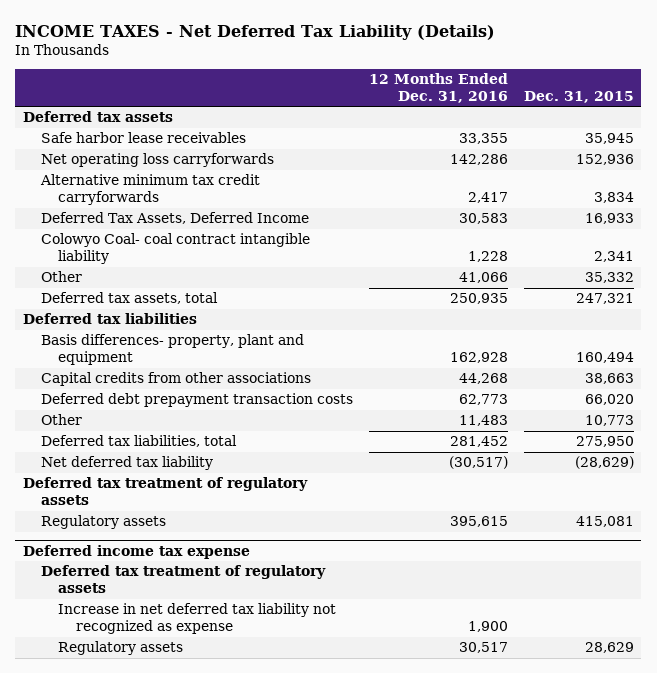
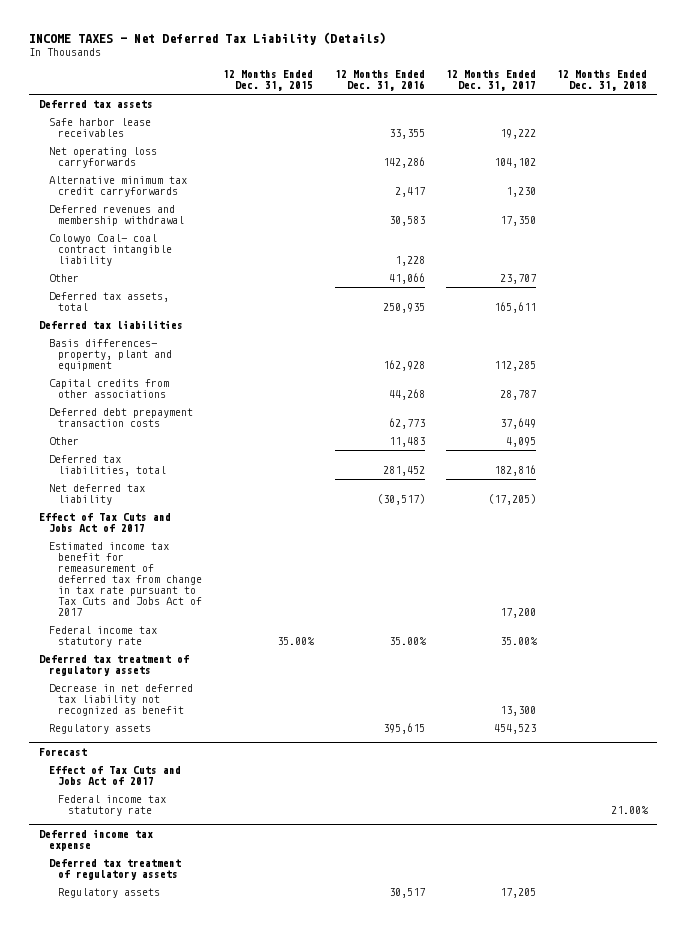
[523,90,634,103] Dec. 31, 2015 -> none
none -> [223,70,314,92] 12 Months Ended Dec. 31, 2015
none -> [445,70,536,92] 12 Months Ended Dec. 31, 2017
none -> [556,70,647,92] 12 Months Ended Dec. 31, 2018
[40,212,309,225] Deferred Tax Assets, Deferred Income -> [48,205,185,227] Deferred revenues and membership withdrawal
none -> [39,513,172,533] Effect of Tax Cuts and Jobs Act of 2017
none -> [48,542,203,616] Estimated income tax benefit for remeasurement of deferred tax from change in tax rate pursuant to Tax Cuts and Jobs Act of 2017
none -> [48,626,157,648] Federal income tax statutory rate
none -> [48,684,193,717] Decrease in net deferred tax liability not recognized as benefit
none -> [39,747,88,756] Forecast
none -> [48,766,181,786] Effect of Tax Cuts and Jobs Act of 2017
none -> [58,795,167,817] Federal income tax statutory rate
[58,603,337,635] Increase in net deferred tax liability not recognized as expense -> none

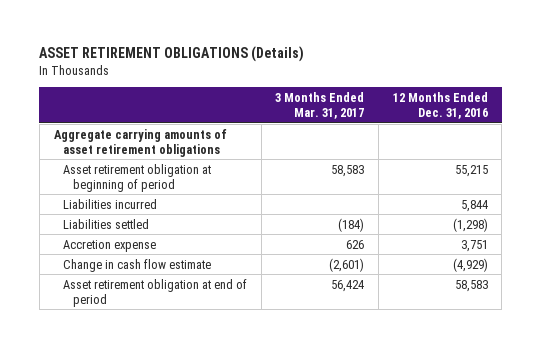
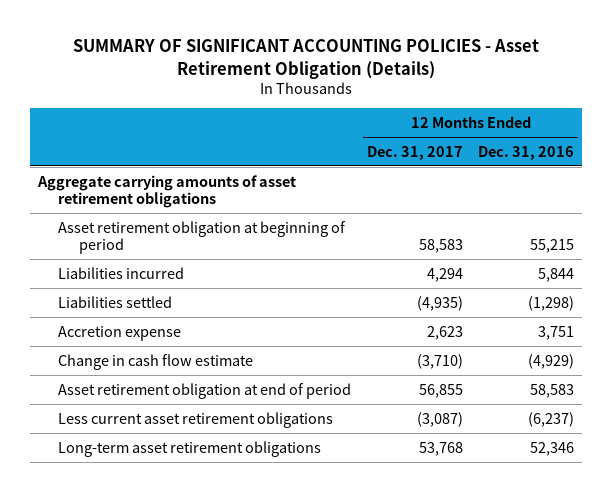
[39,46,305,63] ASSET RETIREMENT OBLIGATIONS (Details) -> [73,39,540,79] SUMMARY OF SIGNIFICANT ACCOUNTING POLICIES - Asset Retirement Obligation (Details)
[275,91,365,119] 3 Months Ended Mar. 31, 2017 -> none
none -> [366,145,463,160] Dec. 31, 2017
none -> [58,411,334,428] Less current asset retirement obligations
none -> [58,440,322,457] Long-term asset retirement obligations

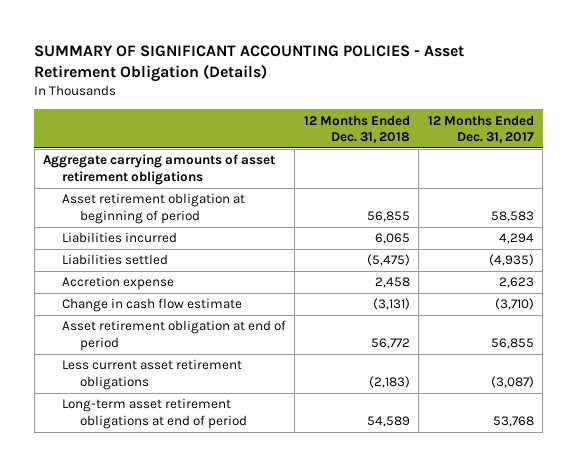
[478,145,575,160] Dec. 31, 2016 -> none
none -> [303,114,410,144] 12 Months Ended Dec. 31, 2018
[58,440,322,457] Long-term asset retirement obligations -> [61,398,247,429] Long-term asset retirement obligations at end of period

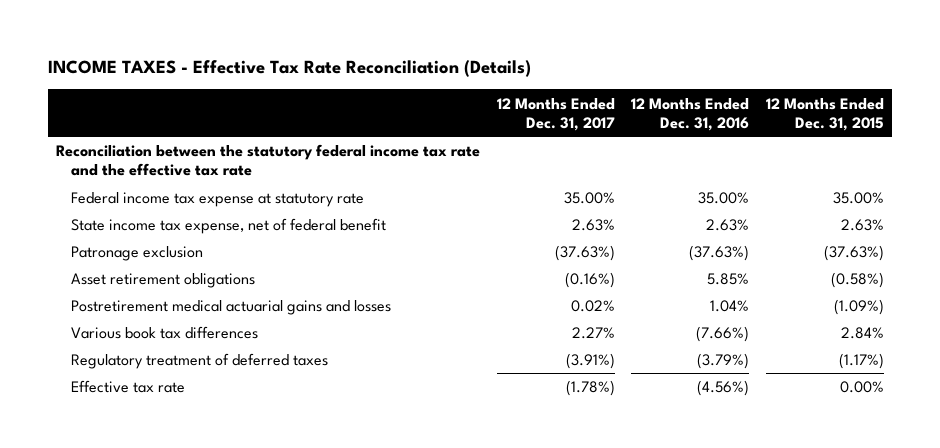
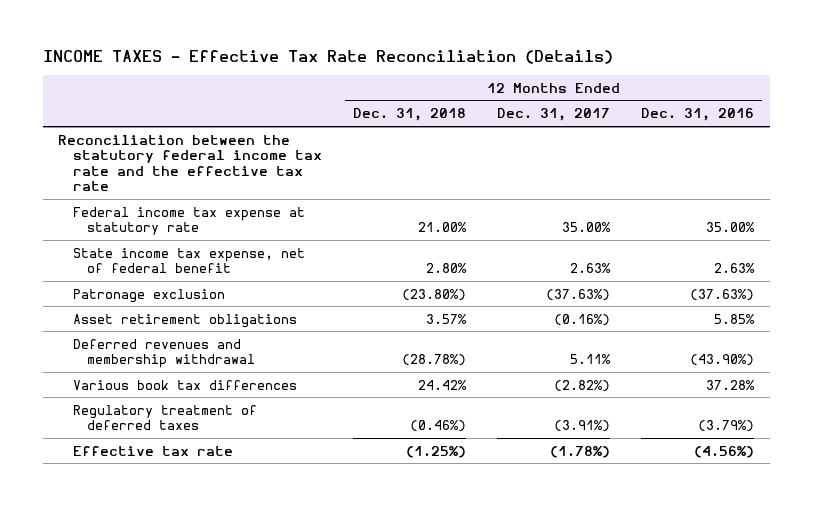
[765,97,884,131] 12 Months Ended Dec. 31, 2015 -> none
none -> [352,108,466,122] Dec. 31, 2018
[71,300,392,316] Postretirement medical actuarial gains and losses -> none
none -> [72,338,256,369] Deferred revenues and membership withdrawal
[571,327,615,340] 2.27% -> [554,379,611,392] (2.82%)
[696,326,750,343] (7.66%) -> [706,379,756,390] 37.28%

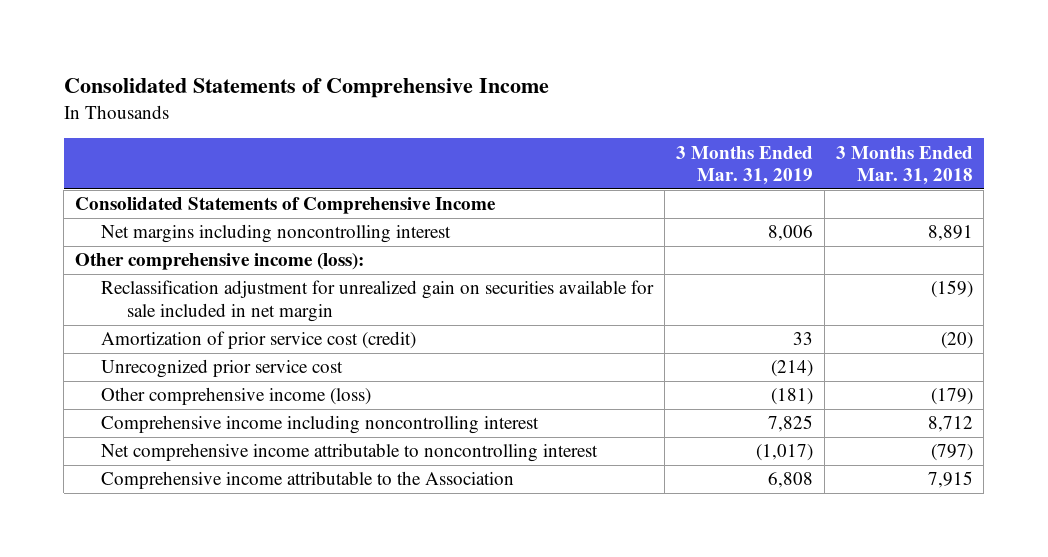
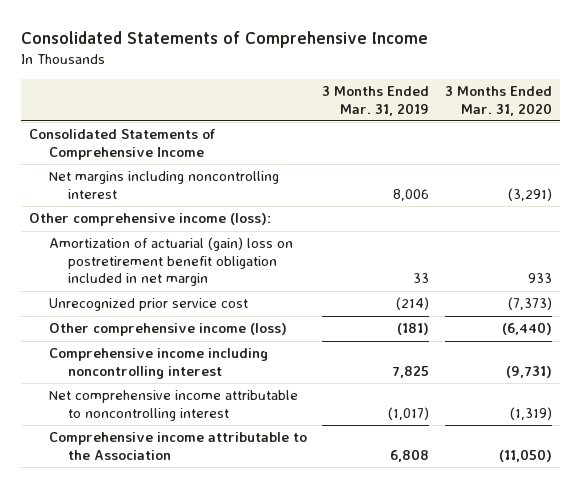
[835,145,973,186] 3 Months Ended Mar. 31, 2018 -> none
none -> [444,86,552,116] 3 Months Ended Mar. 31, 2020
[100,280,654,323] Reclassification adjustment for unrealized gain on securities available for sale included in net margin -> none
[100,331,416,350] Amortization of prior service cost (credit) -> [48,237,293,287] Amortization of actuarial (gain) loss on postretirement benefit obligation included in net margin

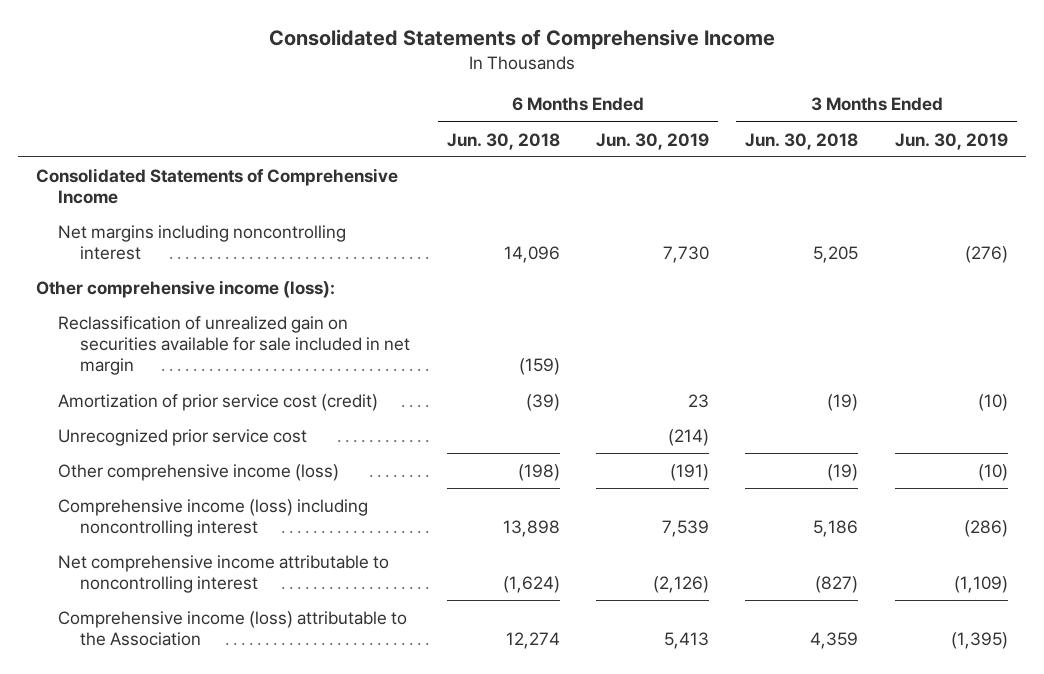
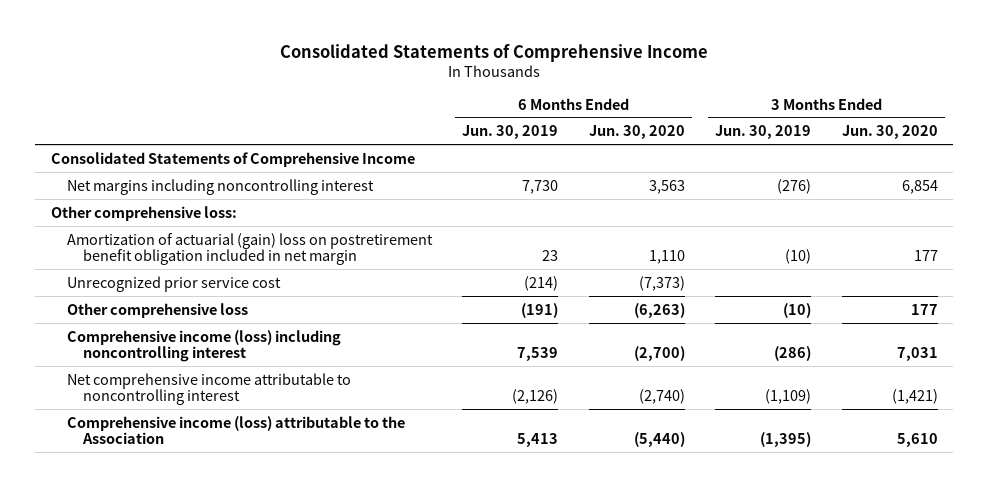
[446,132,560,150] Jun. 30, 2018 -> none
[745,132,859,150] Jun. 30, 2018 -> none
none -> [588,125,685,140] Jun. 30, 2020
none -> [841,125,938,140] Jun. 30, 2020
[58,315,411,376] Reclassification of unrealized gain on securities available for sale included in net margin -> none
[35,279,335,298] Other comprehensive income (loss): -> [50,205,237,221] Other comprehensive loss:
[58,393,379,411] Amortization of prior service cost (credit) -> [66,232,433,266] Amortization of actuarial (gain) loss on postretirement benefit obligation included in net margin
[58,463,340,481] Other comprehensive income (loss) -> [66,302,248,318] Other comprehensive loss

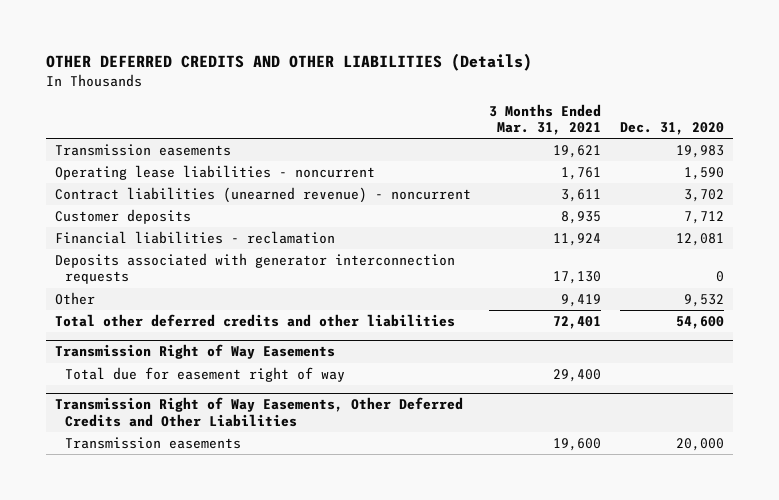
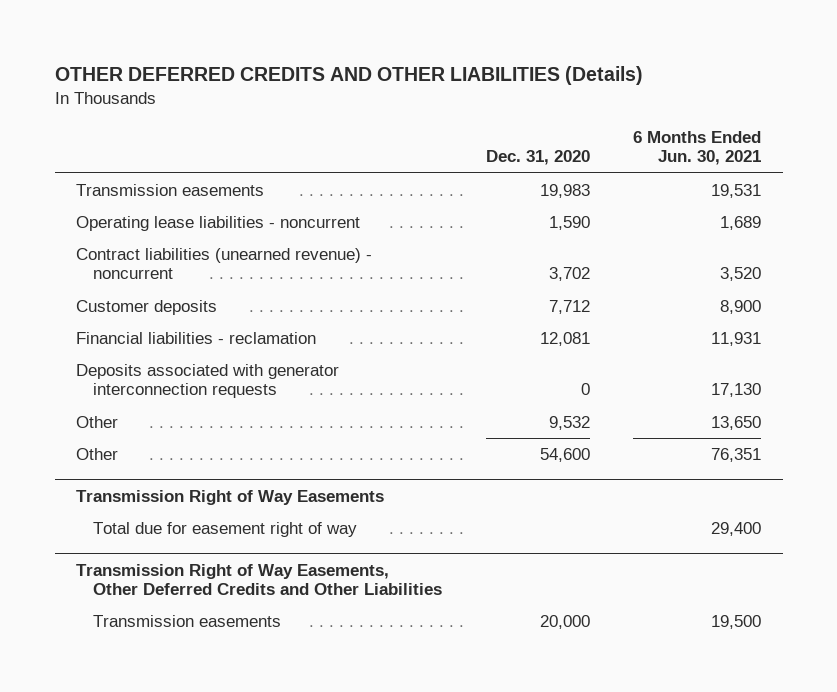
[489,103,602,136] 3 Months Ended Mar. 31, 2021 -> none
none -> [632,130,761,166] 6 Months Ended Jun. 30, 2021
[54,314,455,328] Total other deferred credits and other liabilities -> [76,447,119,460] Other

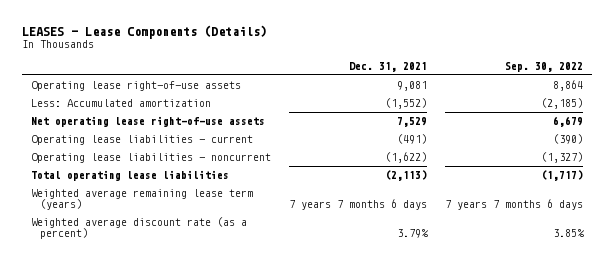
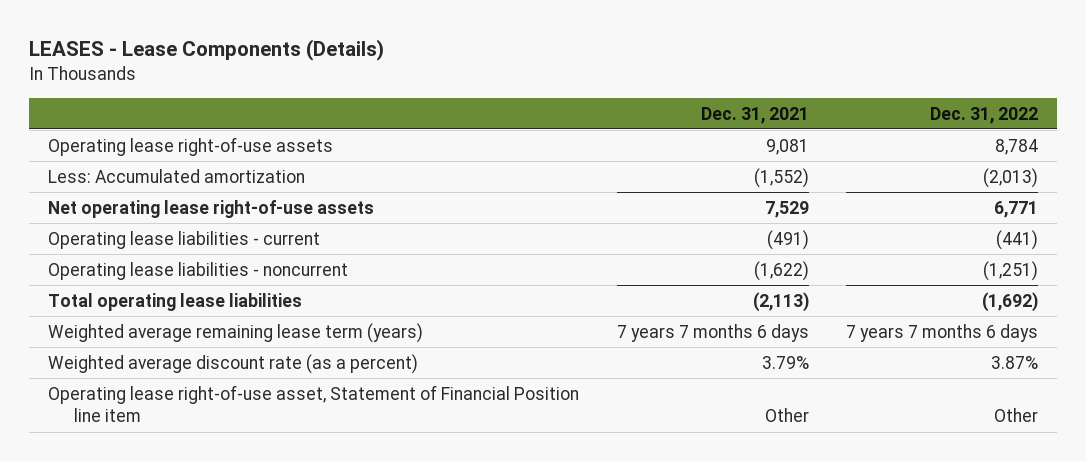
[504,62,583,73] Sep. 30, 2022 -> none
none -> [930,106,1039,124] Dec. 31, 2022
none -> [47,384,579,423] Operating lease right-of-use asset, Statement of Financial Position line item

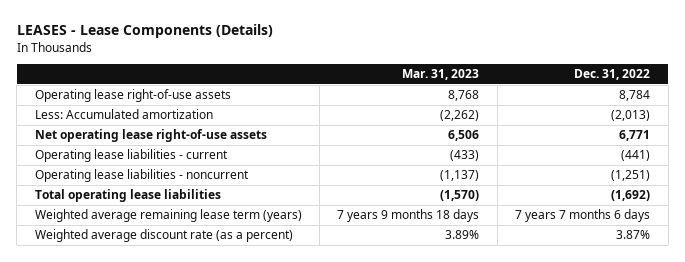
[700,106,809,124] Dec. 31, 2021 -> none
none -> [402,68,480,80] Mar. 31, 2023
[47,384,579,423] Operating lease right-of-use asset, Statement of Financial Position line item -> none

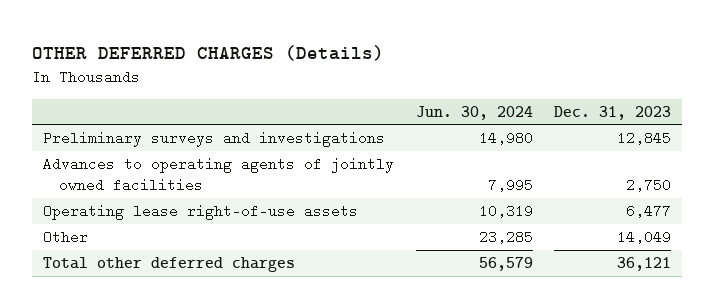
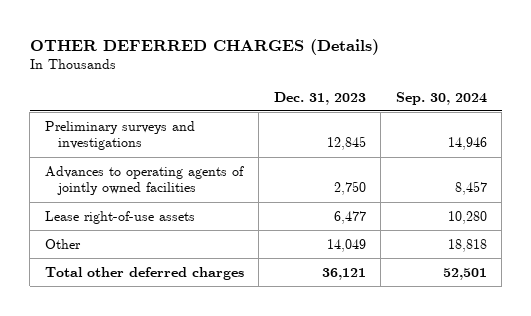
[415,105,533,120] Jun. 30, 2024 -> none
none -> [395,91,487,105] Sep. 30, 2024
[42,204,358,221] Operating lease right-of-use assets -> [44,210,195,224] Lease right-of-use assets

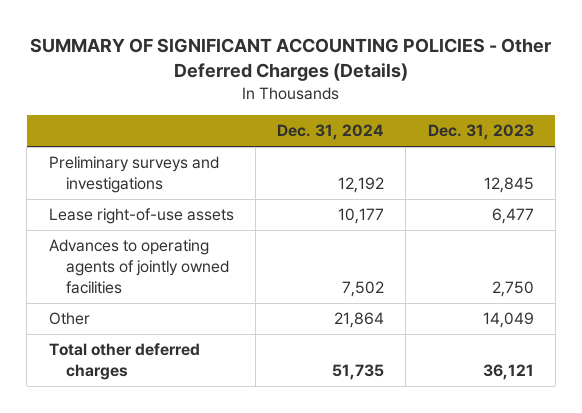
[29,38,379,55] OTHER DEFERRED CHARGES (Details) -> [30,37,552,82] SUMMARY OF SIGNIFICANT ACCOUNTING POLICIES - Other Deferred Charges (Details)
[395,91,487,105] Sep. 30, 2024 -> none
none -> [277,124,385,141] Dec. 31, 2024
[44,165,244,196] Advances to operating agents of jointly owned facilities -> [48,239,229,294] Advances to operating agents of jointly owned facilities

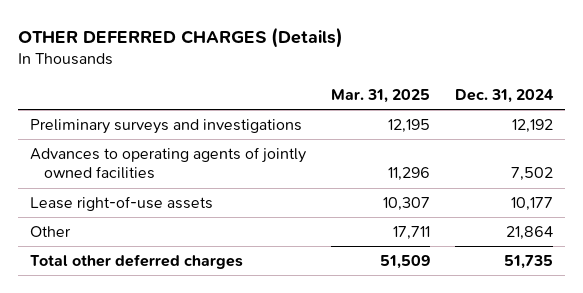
[30,37,552,82] SUMMARY OF SIGNIFICANT ACCOUNTING POLICIES - Other Deferred Charges (Details) -> [18,26,344,48] OTHER DEFERRED CHARGES (Details)
[427,124,534,141] Dec. 31, 2023 -> none
none -> [331,88,431,103] Mar. 31, 2025
[48,208,234,225] Lease right-of-use assets -> [30,196,214,212] Lease right-of-use assets

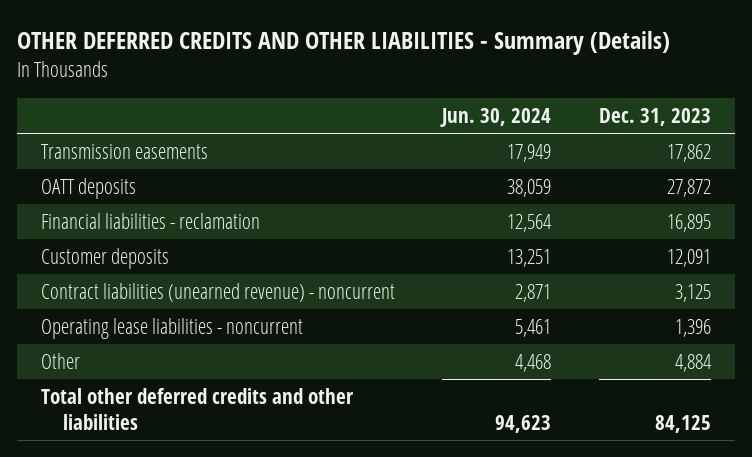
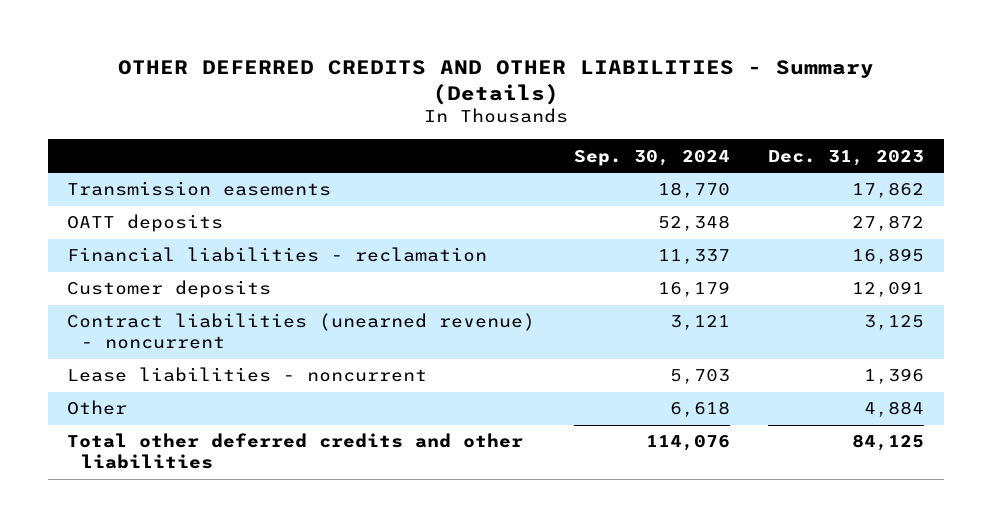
[440,108,552,128] Jun. 30, 2024 -> none
none -> [573,149,730,166] Sep. 30, 2024
[40,318,303,340] Operating lease liabilities - noncurrent -> [66,367,427,383] Lease liabilities - noncurrent

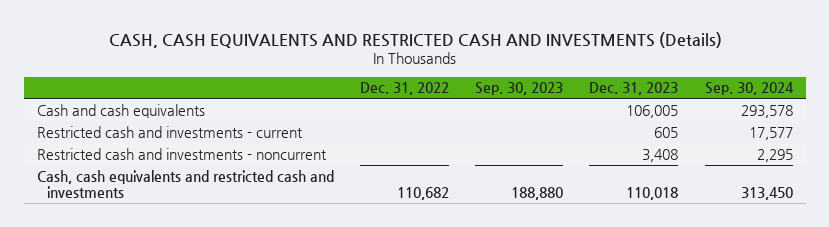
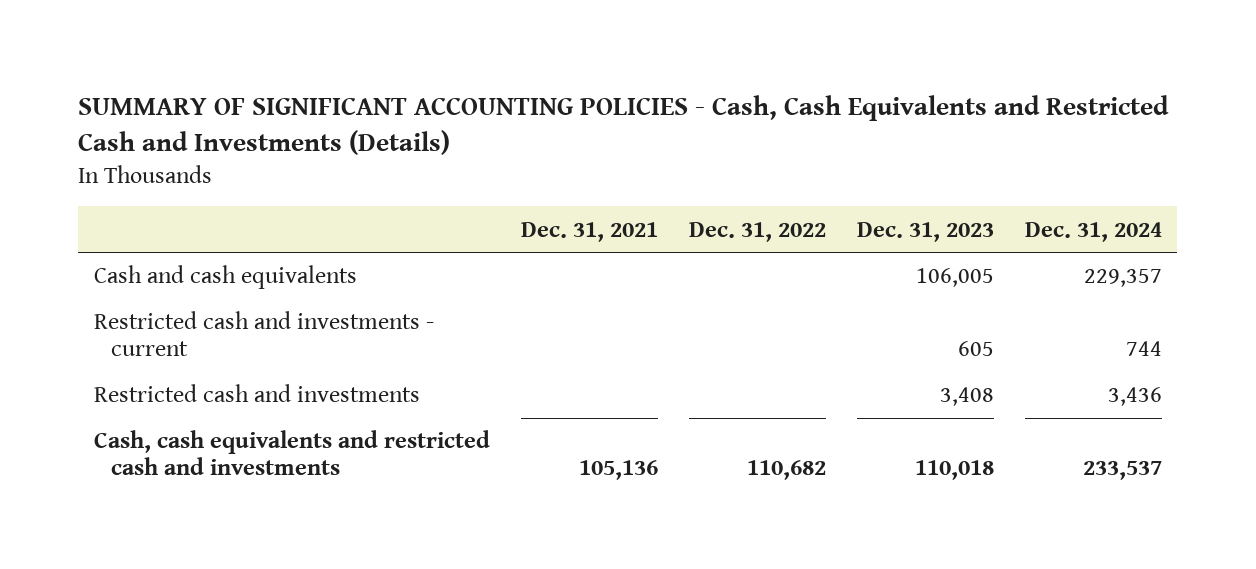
[108,31,722,48] CASH, CASH EQUIVALENTS AND RESTRICTED CASH AND INVESTMENTS (Details) -> [78,94,1170,156] SUMMARY OF SIGNIFICANT ACCOUNTING POLICIES - Cash, Cash Equivalents and Restricted Cash and Investments (Details)
[475,82,564,96] Sep. 30, 2023 -> none
[704,82,794,96] Sep. 30, 2024 -> none
none -> [520,221,658,242] Dec. 31, 2021
none -> [1024,221,1162,242] Dec. 31, 2024
[36,147,327,160] Restricted cash and investments - noncurrent -> [93,384,420,403] Restricted cash and investments

